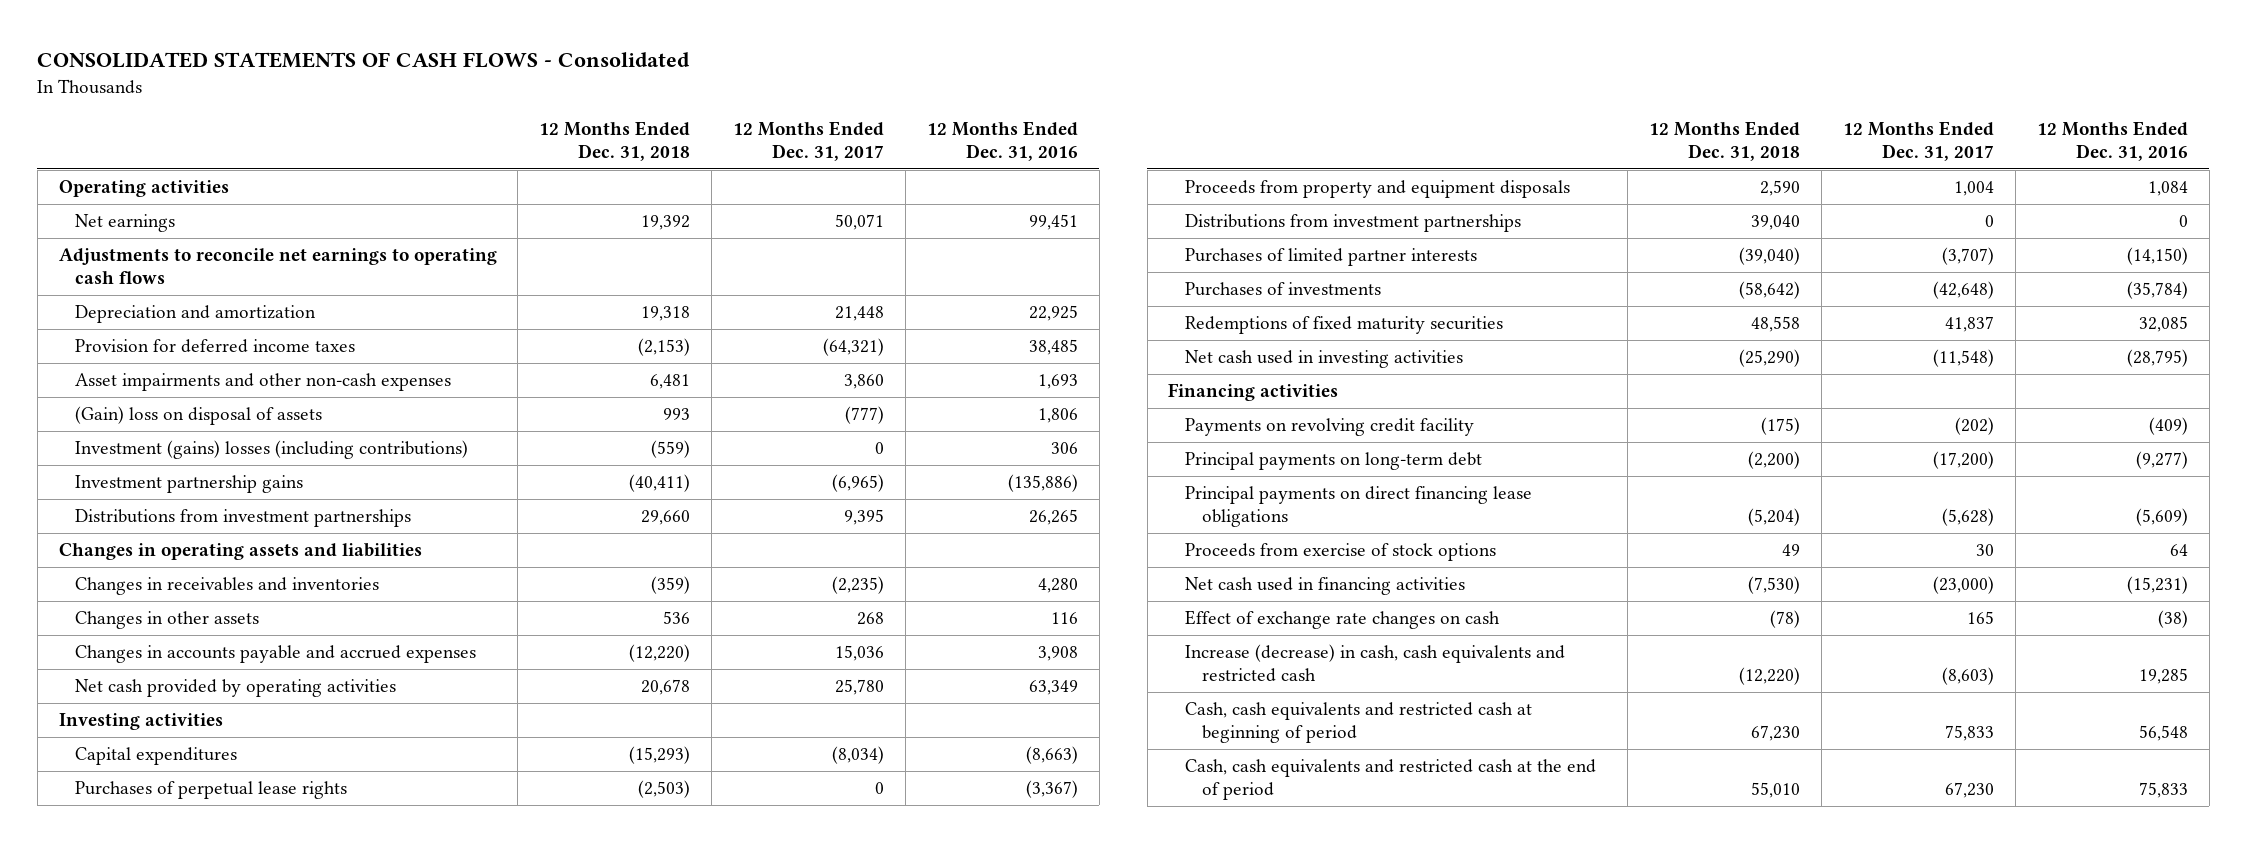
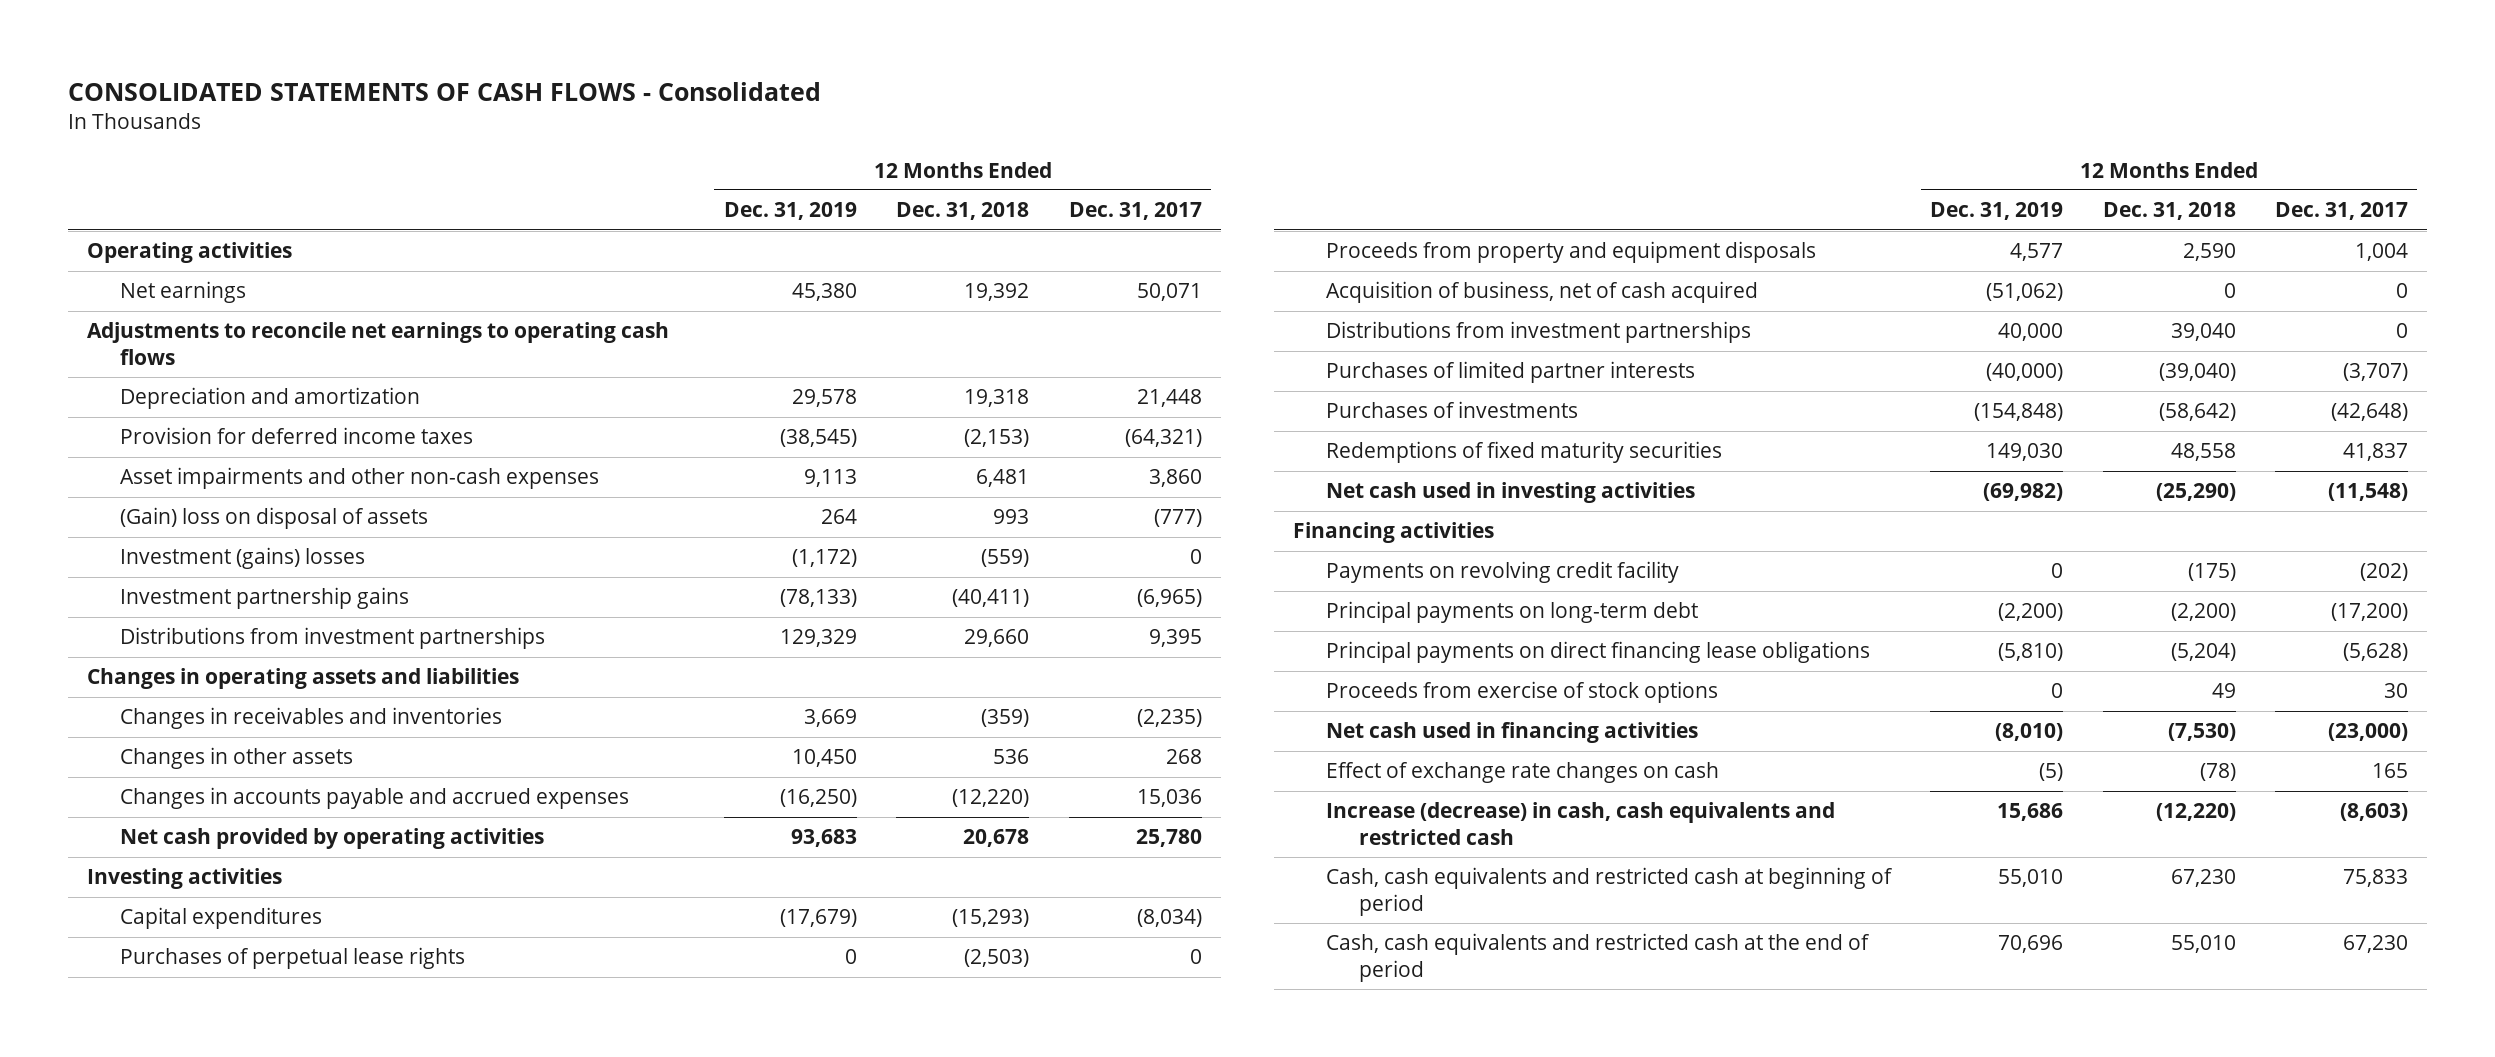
[926,121,1078,161] 12 Months Ended Dec. 31, 2016 -> none
none -> [724,202,858,221] Dec. 31, 2019
[75,440,469,460] Investment (gains) losses (including contributions) -> [120,547,366,570] Investment (gains) losses
none -> [1326,281,1759,304] Acquisition of business, net of cash acquired

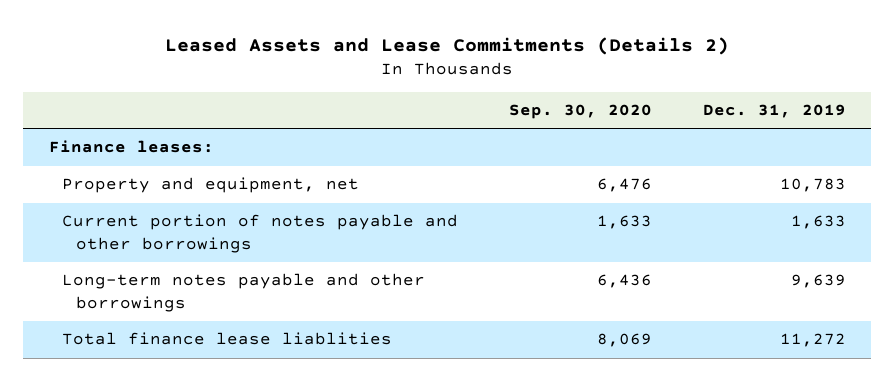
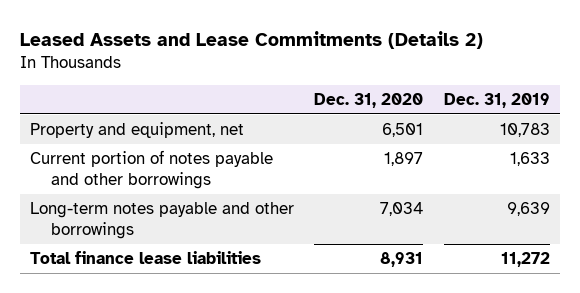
[509,104,653,120] Sep. 30, 2020 -> none
none -> [314,93,424,109] Dec. 31, 2020
[48,140,214,154] Finance leases: -> none
[62,332,393,346] Total finance lease liablities -> [30,251,262,265] Total finance lease liabilities

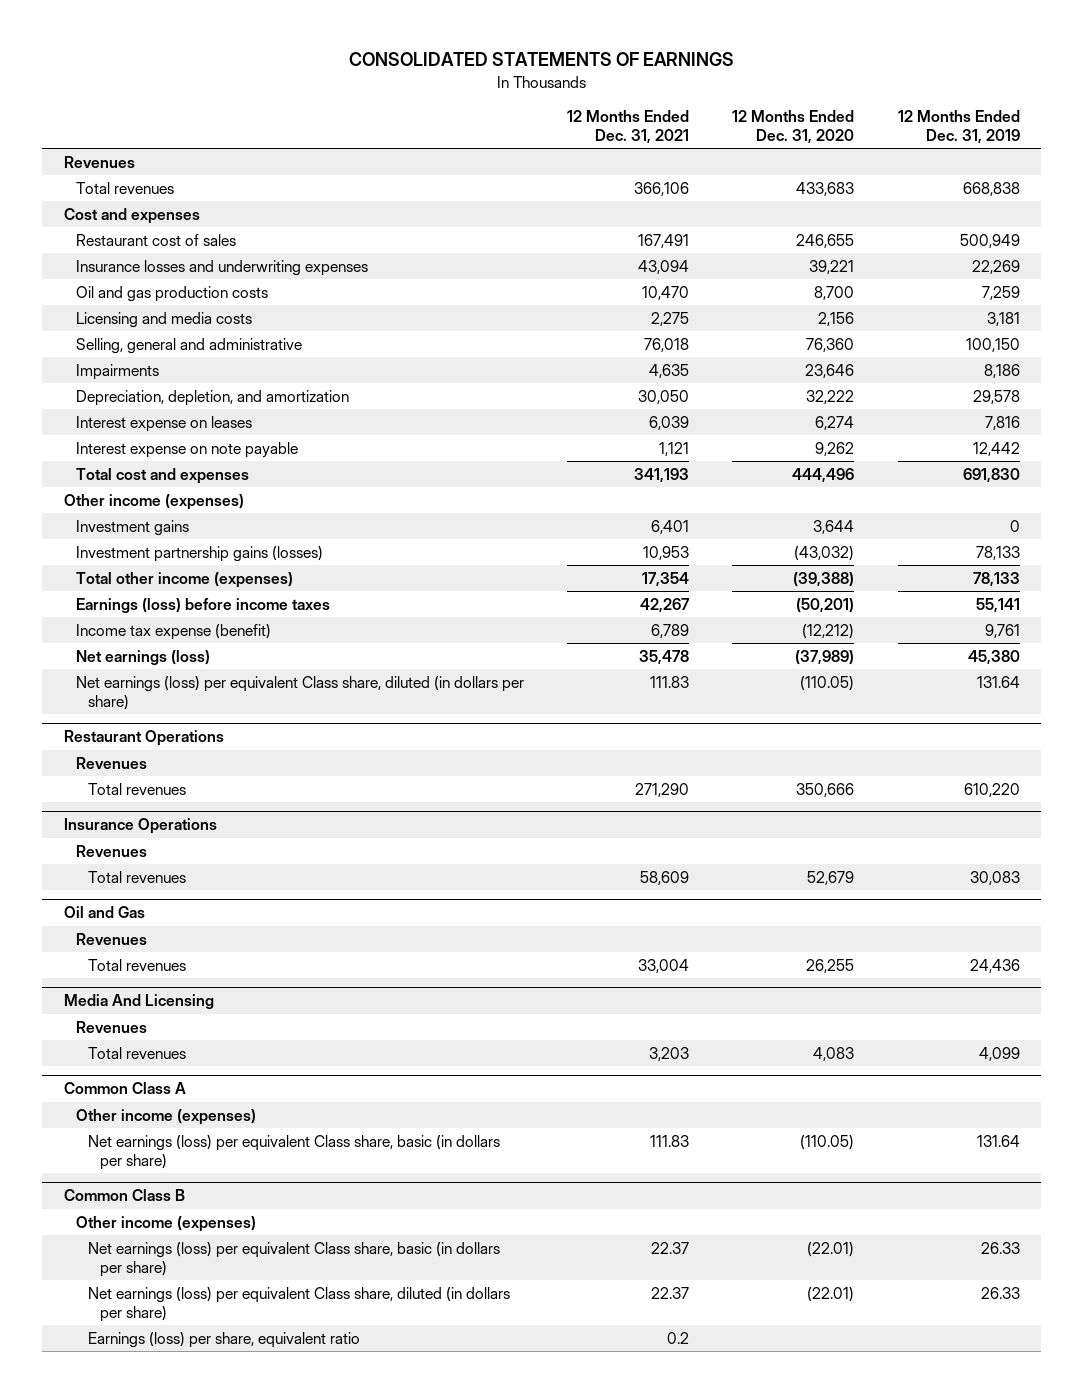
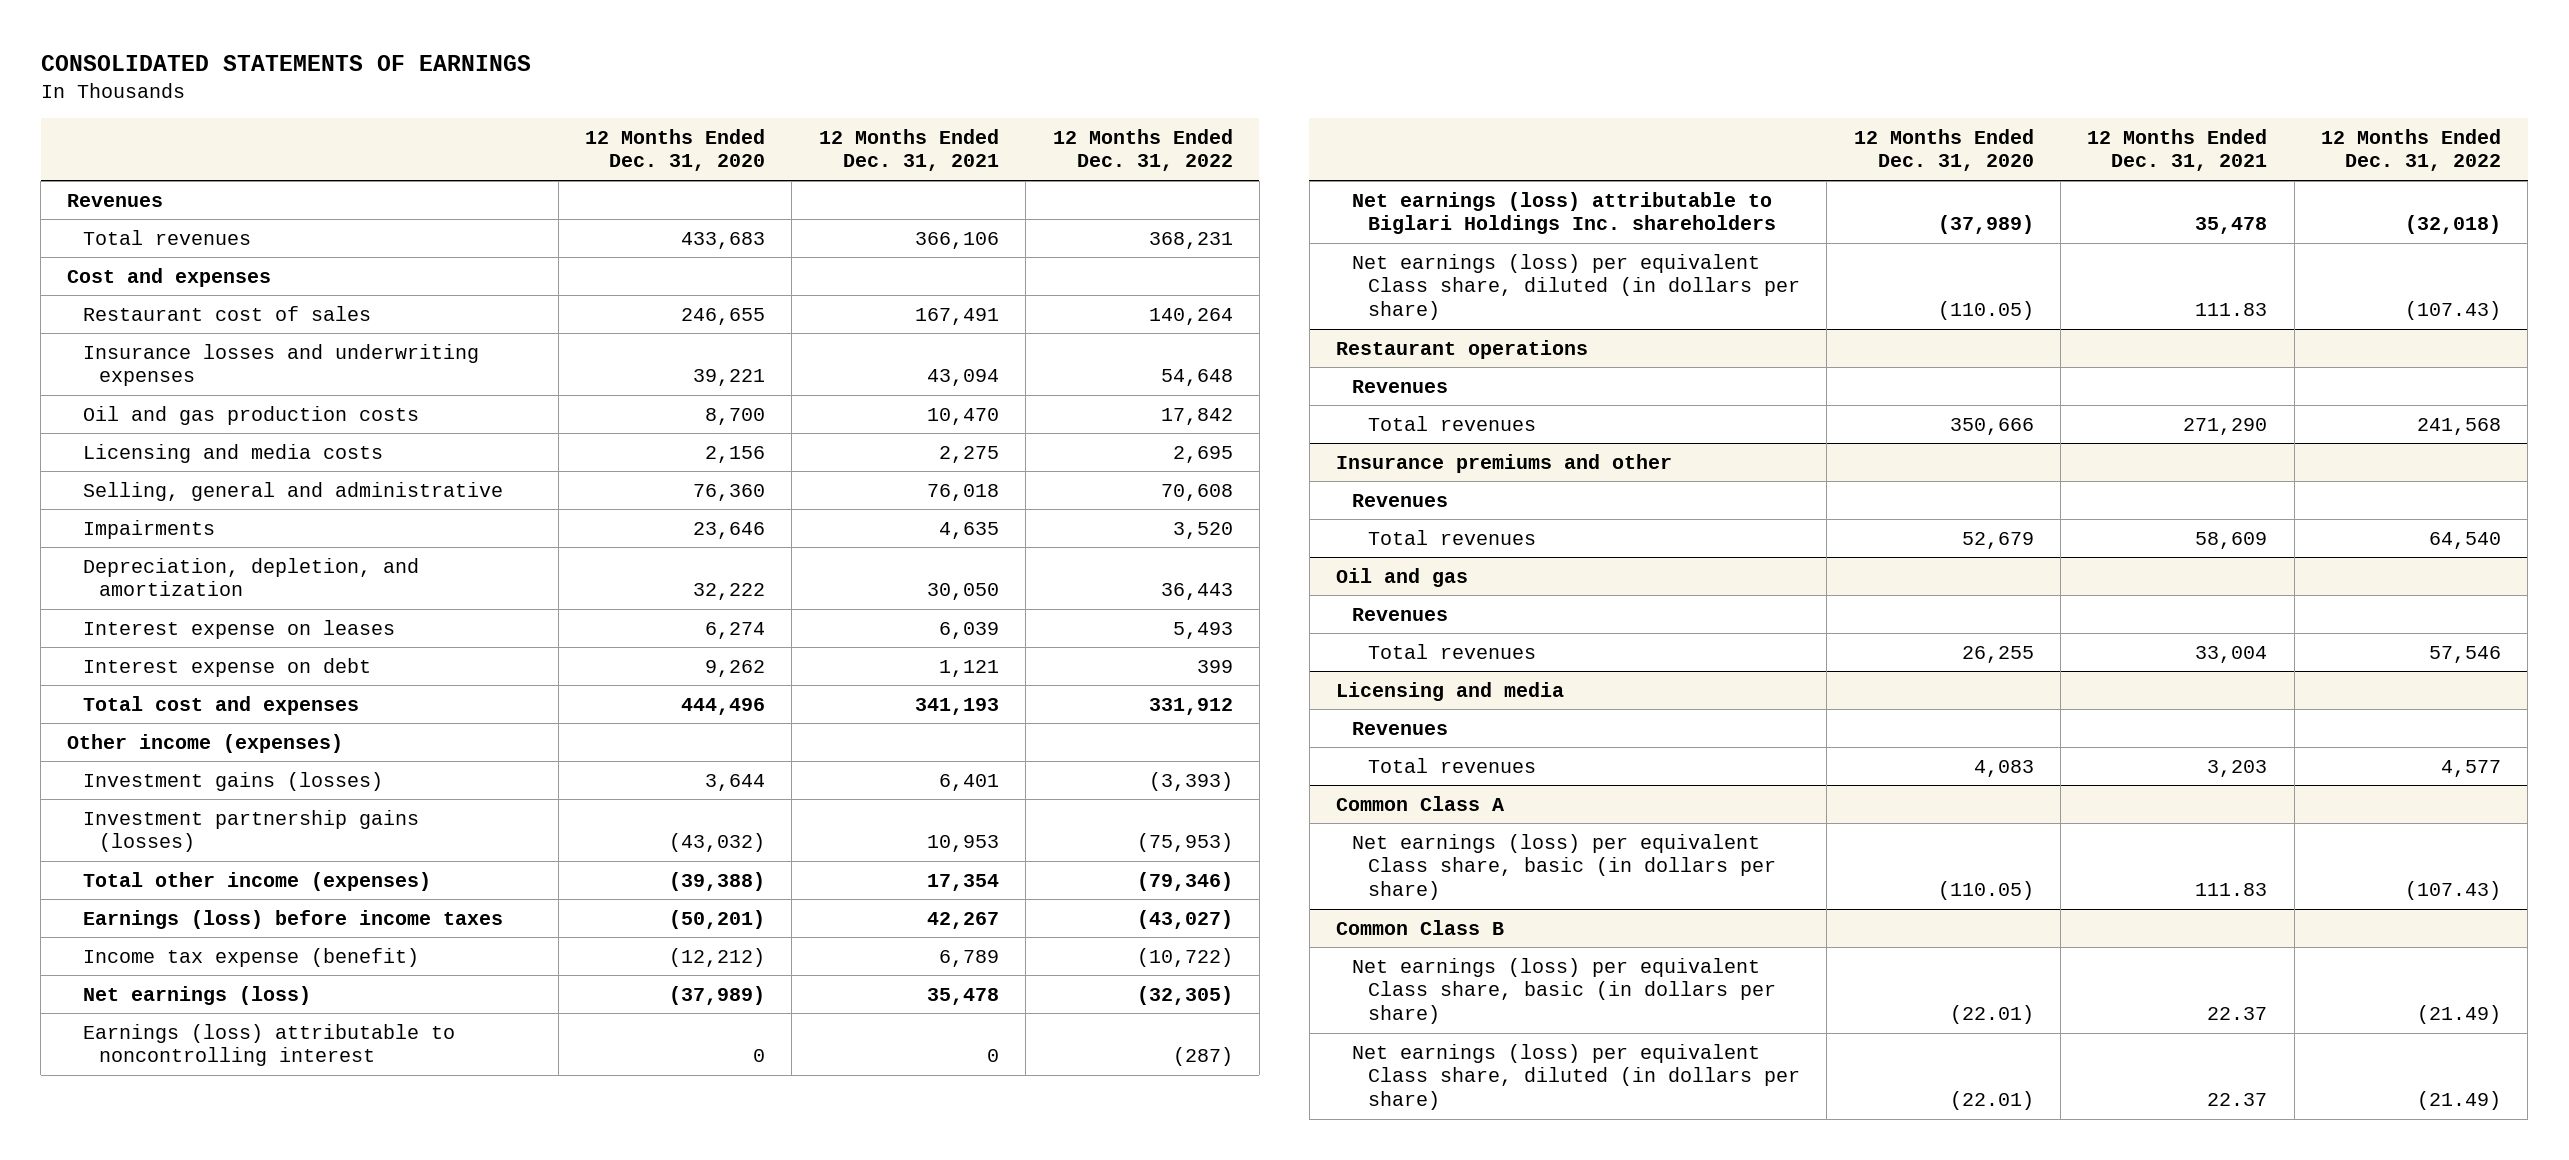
[897,109,1020,145] 12 Months Ended Dec. 31, 2019 -> none
none -> [1052,128,1233,172] 12 Months Ended Dec. 31, 2022
[75,441,298,458] Interest expense on note payable -> [83,657,372,677] Interest expense on debt
[75,519,189,536] Investment gains -> [83,771,384,791] Investment gains (losses)
none -> [83,1023,456,1067] Earnings (loss) attributable to noncontrolling interest
none -> [1351,191,1776,235] Net earnings (loss) attributable to Biglari Holdings Inc. shareholders
[63,730,224,747] Restaurant Operations -> [1335,339,1588,359] Restaurant operations
[63,818,217,835] Insurance Operations -> [1335,453,1672,473] Insurance premiums and other
[63,906,145,919] Oil and Gas -> [1335,567,1468,587] Oil and gas
[63,994,214,1010] Media And Licensing -> [1335,681,1564,701] Licensing and media
[75,1108,256,1125] Other income (expenses) -> none
[75,1215,256,1232] Other income (expenses) -> none
[87,1331,360,1348] Earnings (loss) per share, equivalent ratio -> none

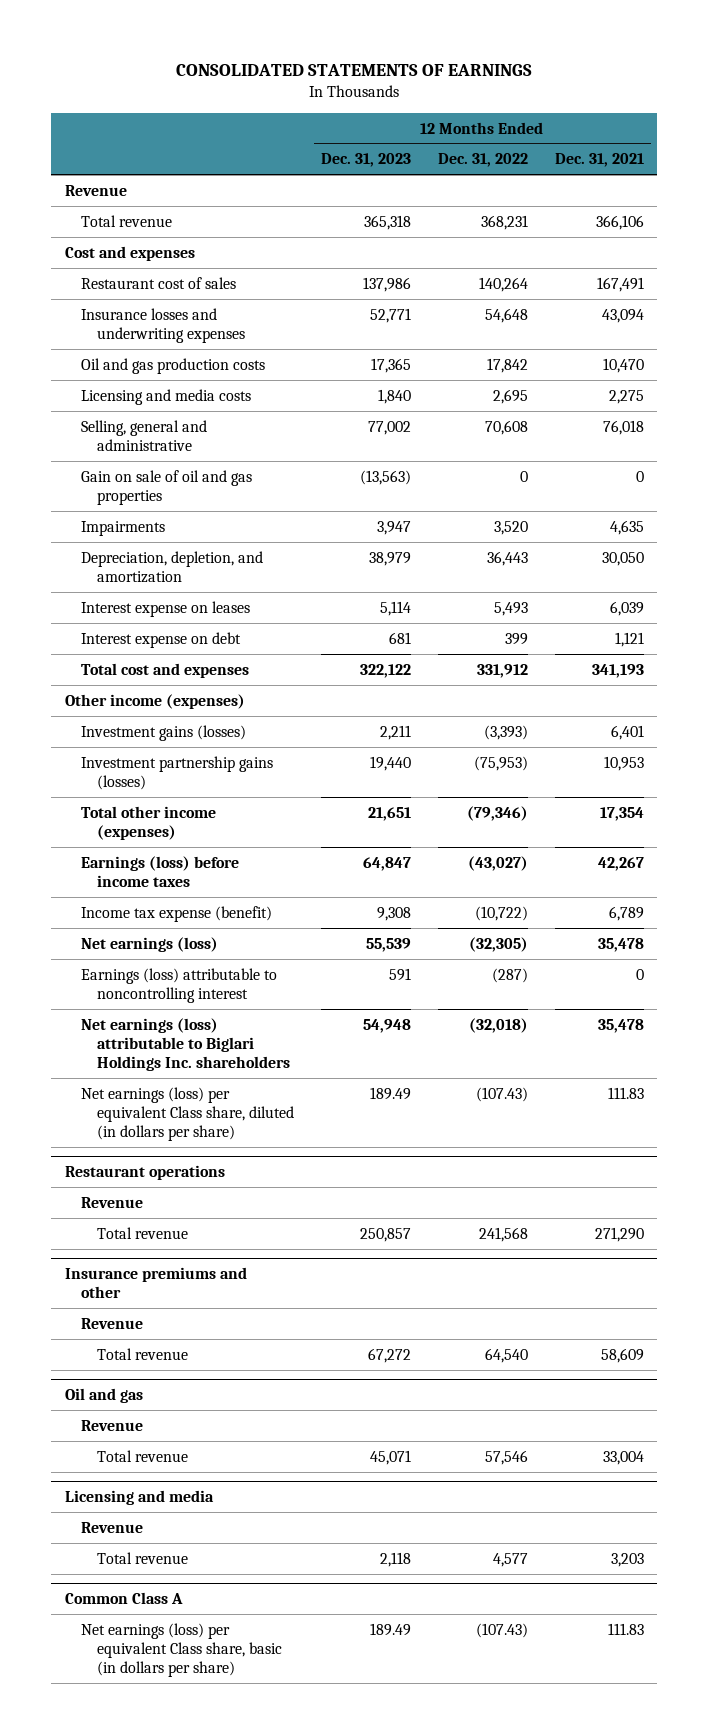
[585,128,766,172] 12 Months Ended Dec. 31, 2020 -> none
none -> [320,153,411,168] Dec. 31, 2023
[67,193,164,207] Revenues -> [64,184,127,196] Revenue
[83,229,252,245] Total revenues -> [80,214,172,227] Total revenue
none -> [80,469,252,505] Gain on sale of oil and gas properties
[1351,379,1448,393] Revenues -> [80,1196,143,1208] Revenue
[1367,415,1536,431] Total revenues -> [96,1226,188,1239] Total revenue
[1351,493,1448,507] Revenues -> [80,1317,143,1329] Revenue
[1367,529,1536,545] Total revenues -> [96,1347,188,1360] Total revenue
[1351,607,1448,621] Revenues -> [80,1419,143,1431] Revenue
[1367,643,1536,659] Total revenues -> [96,1449,188,1462] Total revenue
[1351,721,1448,735] Revenues -> [80,1521,143,1533] Revenue
[1367,757,1536,773] Total revenues -> [96,1551,188,1564] Total revenue
[1335,919,1504,935] Common Class B -> none
[1351,957,1776,1024] Net earnings (loss) per equivalent Class share, basic (in dollars per share) -> none
[1351,1043,1800,1110] Net earnings (loss) per equivalent Class share, diluted (in dollars per share) -> none

